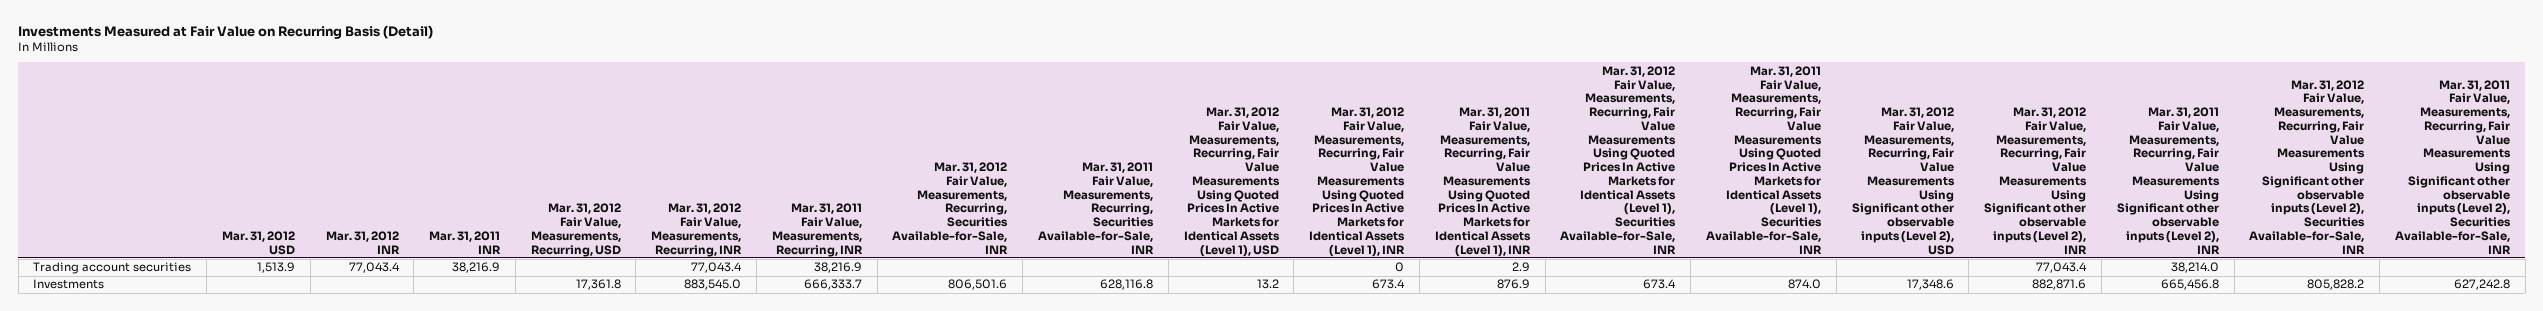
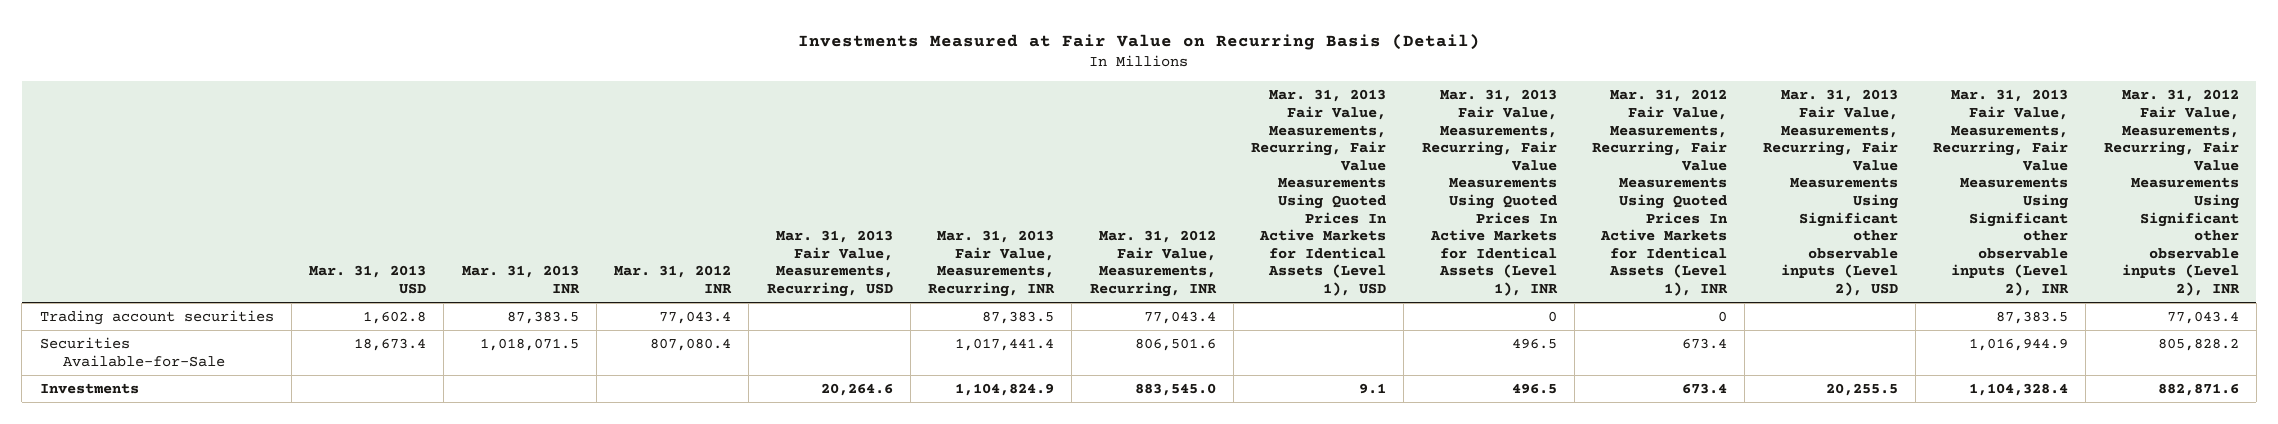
[221,230,295,255] Mar. 31, 2012 USD -> none
[429,230,502,254] Mar. 31, 2011 INR -> none
[530,203,621,257] Mar. 31, 2012 Fair Value, Measurements, Recurring, USD -> none
[771,203,863,257] Mar. 31, 2011 Fair Value, Measurements, Recurring, INR -> none
[892,162,1009,254] Mar. 31, 2012 Fair Value, Measurements, Recurring, Securities Available-for-Sale, INR -> none
[1038,162,1155,254] Mar. 31, 2011 Fair Value, Measurements, Recurring, Securities Available-for-Sale, INR -> none
[1183,107,1280,257] Mar. 31, 2012 Fair Value, Measurements, Recurring, Fair Value Measurements Using Quoted Prices In Active Markets for Identical Assets (Level 1), USD -> none
[1434,107,1531,257] Mar. 31, 2011 Fair Value, Measurements, Recurring, Fair Value Measurements Using Quoted Prices In Active Markets for Identical Assets (Level 1), INR -> none
[1560,65,1677,254] Mar. 31, 2012 Fair Value, Measurements, Recurring, Fair Value Measurements Using Quoted Prices In Active Markets for Identical Assets (Level 1), Securities Available-for-Sale, INR -> none
[1706,65,1823,254] Mar. 31, 2011 Fair Value, Measurements, Recurring, Fair Value Measurements Using Quoted Prices In Active Markets for Identical Assets (Level 1), Securities Available-for-Sale, INR -> none
[1851,107,1955,255] Mar. 31, 2012 Fair Value, Measurements, Recurring, Fair Value Measurements Using Significant other observable inputs (Level 2), USD -> none
[2116,107,2220,254] Mar. 31, 2011 Fair Value, Measurements, Recurring, Fair Value Measurements Using Significant other observable inputs (Level 2), INR -> none
[2249,79,2366,254] Mar. 31, 2012 Fair Value, Measurements, Recurring, Fair Value Measurements Using Significant other observable inputs (Level 2), Securities Available-for-Sale, INR -> none
[2394,79,2511,254] Mar. 31, 2011 Fair Value, Measurements, Recurring, Fair Value Measurements Using Significant other observable inputs (Level 2), Securities Available-for-Sale, INR -> none
none -> [309,265,427,294] Mar. 31, 2013 USD
none -> [461,265,580,294] Mar. 31, 2013 INR
none -> [766,230,893,297] Mar. 31, 2013 Fair Value, Measurements, Recurring, USD
none -> [928,230,1056,297] Mar. 31, 2013 Fair Value, Measurements, Recurring, INR
none -> [1251,89,1388,296] Mar. 31, 2013 Fair Value, Measurements, Recurring, Fair Value Measurements Using Quoted Prices In Active Markets for Identical Assets (Level 1), USD
none -> [1421,89,1558,296] Mar. 31, 2013 Fair Value, Measurements, Recurring, Fair Value Measurements Using Quoted Prices In Active Markets for Identical Assets (Level 1), INR
none -> [1762,89,1898,296] Mar. 31, 2013 Fair Value, Measurements, Recurring, Fair Value Measurements Using Significant other observable inputs (Level 2), USD
none -> [1933,89,2070,296] Mar. 31, 2013 Fair Value, Measurements, Recurring, Fair Value Measurements Using Significant other observable inputs (Level 2), INR
none -> [39,337,225,367] Securities Available-for-Sale

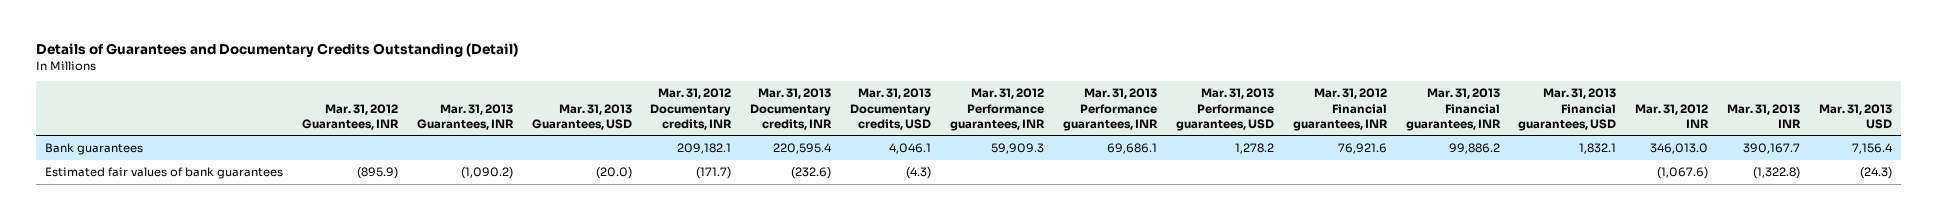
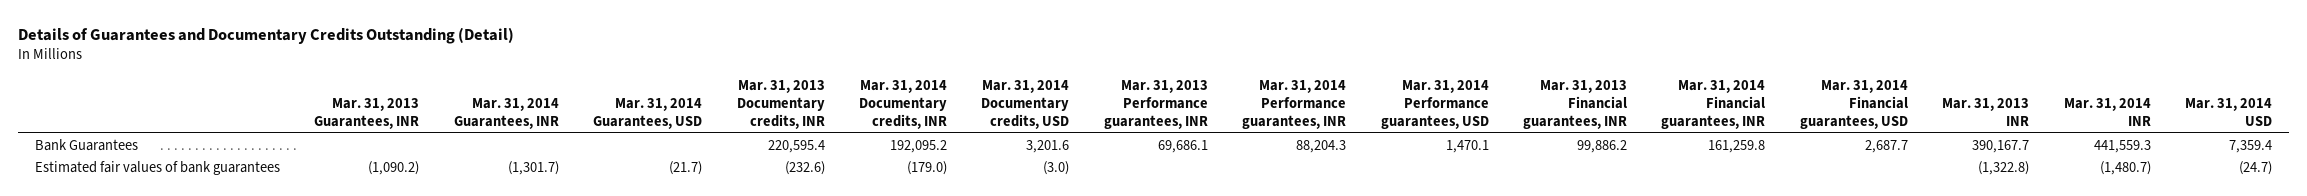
[301,103,399,130] Mar. 31, 2012 Guarantees, INR -> none
[531,103,632,130] Mar. 31, 2013 Guarantees, USD -> none
[650,88,733,130] Mar. 31, 2012 Documentary credits, INR -> none
[850,88,932,130] Mar. 31, 2013 Documentary credits, USD -> none
[950,88,1046,131] Mar. 31, 2012 Performance guarantees, INR -> none
[1175,88,1274,131] Mar. 31, 2013 Performance guarantees, USD -> none
[1292,88,1388,131] Mar. 31, 2012 Financial guarantees, INR -> none
[1518,88,1617,131] Mar. 31, 2013 Financial guarantees, USD -> none
[1635,103,1710,128] Mar. 31, 2012 INR -> none
[1818,103,1892,129] Mar. 31, 2013 USD -> none
none -> [453,98,559,130] Mar. 31, 2014 Guarantees, INR
none -> [593,98,703,130] Mar. 31, 2014 Guarantees, USD
none -> [858,79,947,130] Mar. 31, 2014 Documentary credits, INR
none -> [981,79,1070,130] Mar. 31, 2014 Documentary credits, USD
none -> [1242,79,1347,130] Mar. 31, 2014 Performance guarantees, INR
none -> [1380,79,1489,130] Mar. 31, 2014 Performance guarantees, USD
none -> [1661,79,1766,130] Mar. 31, 2014 Financial guarantees, INR
none -> [1799,79,1908,130] Mar. 31, 2014 Financial guarantees, USD
none -> [2063,98,2151,127] Mar. 31, 2014 INR
none -> [2184,98,2272,127] Mar. 31, 2014 USD
[45,143,144,156] Bank guarantees -> [34,138,138,151] Bank Guarantees

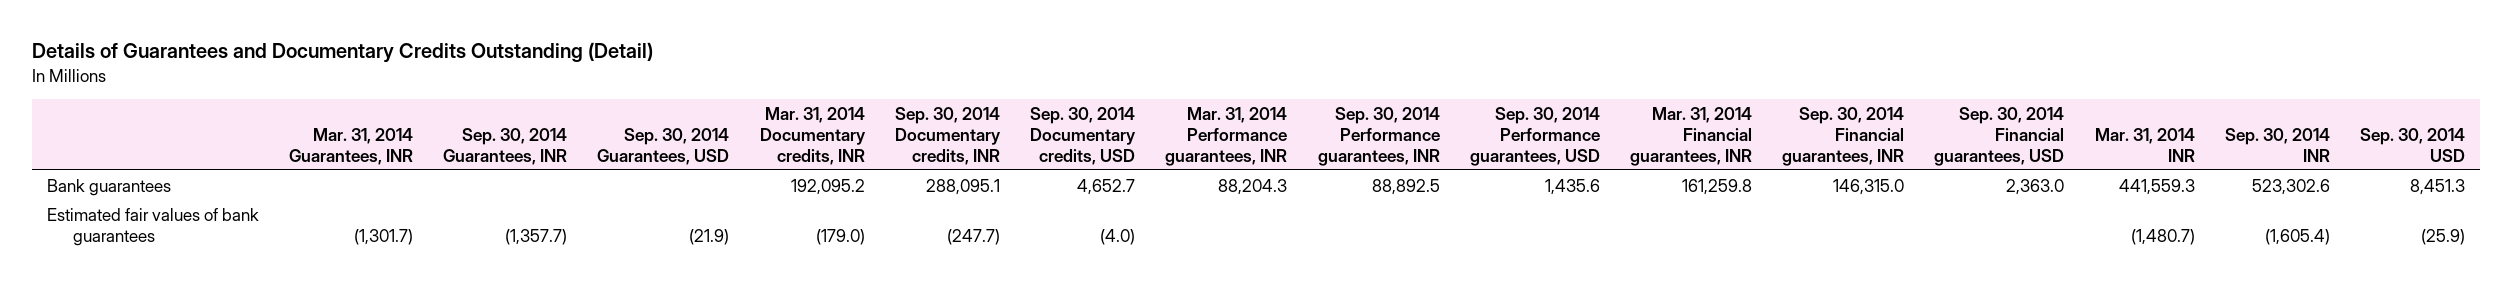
[314,98,420,130] Mar. 31, 2013 Guarantees, INR -> none
[593,98,703,130] Mar. 31, 2014 Guarantees, USD -> none
[736,79,825,130] Mar. 31, 2013 Documentary credits, INR -> none
[981,79,1070,130] Mar. 31, 2014 Documentary credits, USD -> none
[1103,79,1208,130] Mar. 31, 2013 Performance guarantees, INR -> none
[1380,79,1489,130] Mar. 31, 2014 Performance guarantees, USD -> none
[1522,79,1627,130] Mar. 31, 2013 Financial guarantees, INR -> none
[1799,79,1908,130] Mar. 31, 2014 Financial guarantees, USD -> none
[1942,98,2030,127] Mar. 31, 2013 INR -> none
[2184,98,2272,127] Mar. 31, 2014 USD -> none
none -> [443,127,568,165] Sep. 30, 2014 Guarantees, INR
none -> [597,127,730,165] Sep. 30, 2014 Guarantees, USD
none -> [894,106,1001,165] Sep. 30, 2014 Documentary credits, INR
none -> [1030,106,1137,165] Sep. 30, 2014 Documentary credits, USD
none -> [1317,106,1440,166] Sep. 30, 2014 Performance guarantees, INR
none -> [1469,106,1600,166] Sep. 30, 2014 Performance guarantees, USD
none -> [1782,106,1905,166] Sep. 30, 2014 Financial guarantees, INR
none -> [1934,106,2065,166] Sep. 30, 2014 Financial guarantees, USD
none -> [2224,127,2330,162] Sep. 30, 2014 INR
none -> [2360,127,2466,162] Sep. 30, 2014 USD
[34,138,138,151] Bank Guarantees -> [46,178,171,196] Bank guarantees

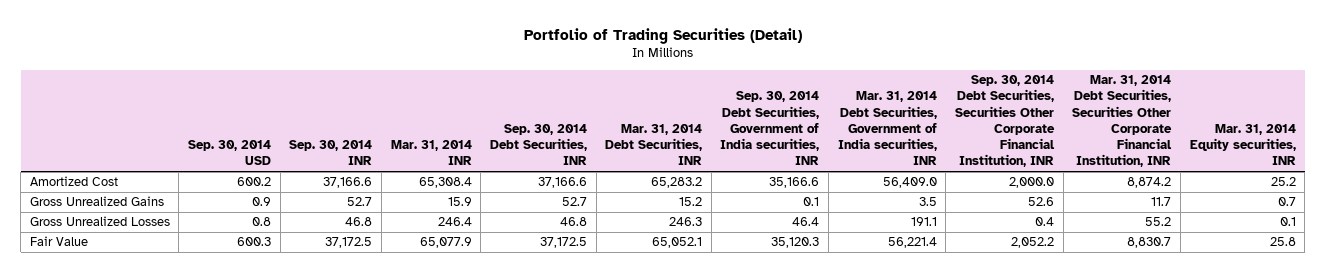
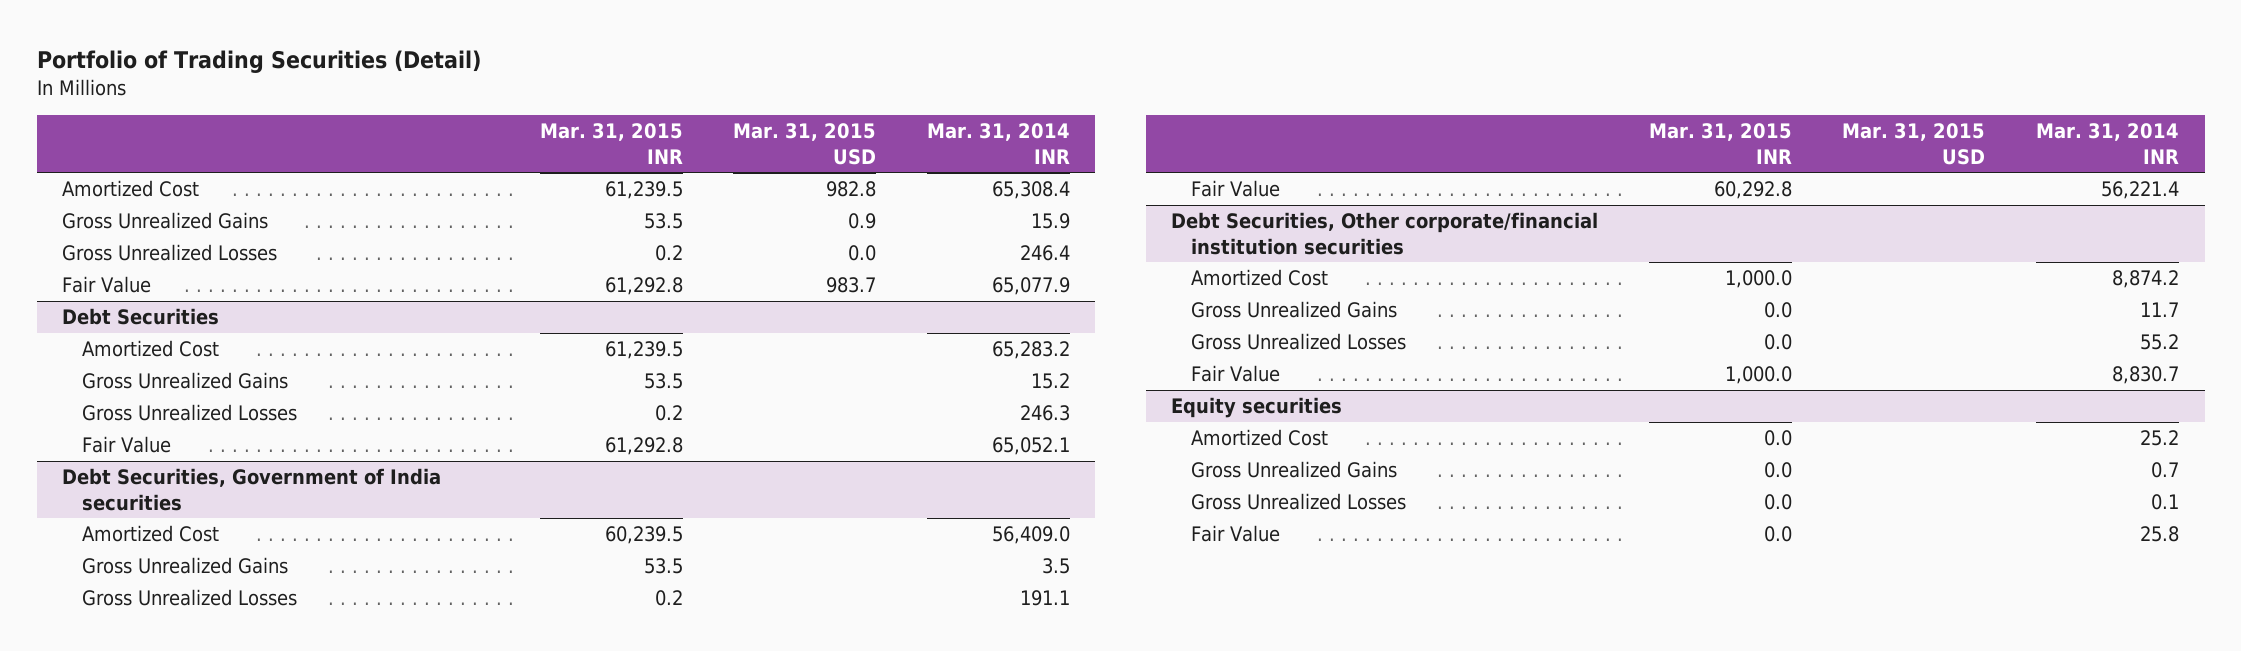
[188,140,272,166] Sep. 30, 2014 USD -> none
[289,140,373,166] Sep. 30, 2014 INR -> none
[489,123,587,166] Sep. 30, 2014 Debt Securities, INR -> none
[605,123,703,166] Mar. 31, 2014 Debt Securities, INR -> none
[720,91,820,166] Sep. 30, 2014 Debt Securities, Government of India securities, INR -> none
[837,91,937,166] Mar. 31, 2014 Debt Securities, Government of India securities, INR -> none
[954,75,1055,168] Sep. 30, 2014 Debt Securities, Securities Other Corporate Financial Institution, INR -> none
[1072,75,1173,168] Mar. 31, 2014 Debt Securities, Securities Other Corporate Financial Institution, INR -> none
[1189,123,1296,166] Mar. 31, 2014 Equity securities, INR -> none
none -> [539,123,683,164] Mar. 31, 2015 INR
none -> [733,123,877,165] Mar. 31, 2015 USD
none -> [61,308,219,326] Debt Securities
none -> [81,340,219,358] Amortized Cost
none -> [81,372,288,390] Gross Unrealized Gains
none -> [81,404,297,422] Gross Unrealized Losses
none -> [81,436,171,454] Fair Value
none -> [61,468,441,511] Debt Securities, Government of India securities
none -> [81,525,219,543] Amortized Cost
none -> [81,557,288,575] Gross Unrealized Gains
none -> [81,589,297,607] Gross Unrealized Losses
none -> [1191,180,1281,198] Fair Value
none -> [1171,212,1599,255] Debt Securities, Other corporate/financial institution securities
none -> [1191,269,1329,287] Amortized Cost
none -> [1191,301,1398,319] Gross Unrealized Gains
none -> [1191,333,1407,351] Gross Unrealized Losses
none -> [1191,365,1281,383] Fair Value
none -> [1171,397,1343,419] Equity securities
none -> [1191,429,1329,447] Amortized Cost
none -> [1191,461,1398,479] Gross Unrealized Gains
none -> [1191,493,1407,511] Gross Unrealized Losses
none -> [1191,525,1281,543] Fair Value

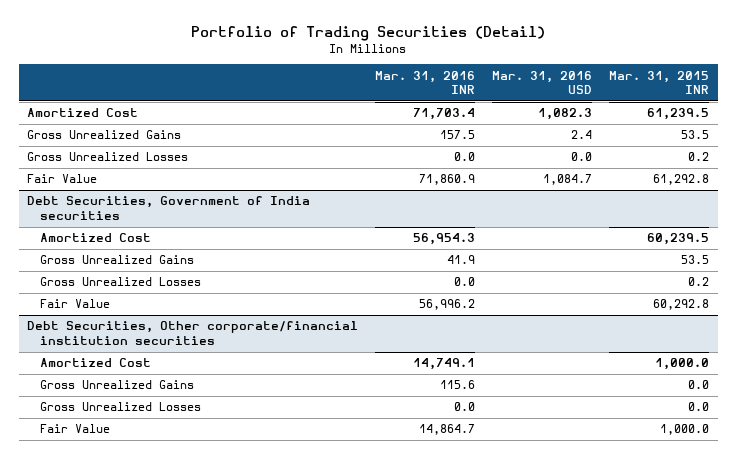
[733,123,877,165] Mar. 31, 2015 USD -> none
[926,123,1070,164] Mar. 31, 2014 INR -> none
none -> [375,70,476,95] Mar. 31, 2016 INR
none -> [492,70,593,95] Mar. 31, 2016 USD
[61,308,219,326] Debt Securities -> none
[81,340,219,358] Amortized Cost -> none
[81,372,288,390] Gross Unrealized Gains -> none
[81,404,297,422] Gross Unrealized Losses -> none
[81,436,171,454] Fair Value -> none
[1171,397,1343,419] Equity securities -> none
[1191,429,1329,447] Amortized Cost -> none
[1191,461,1398,479] Gross Unrealized Gains -> none
[1191,493,1407,511] Gross Unrealized Losses -> none
[1191,525,1281,543] Fair Value -> none

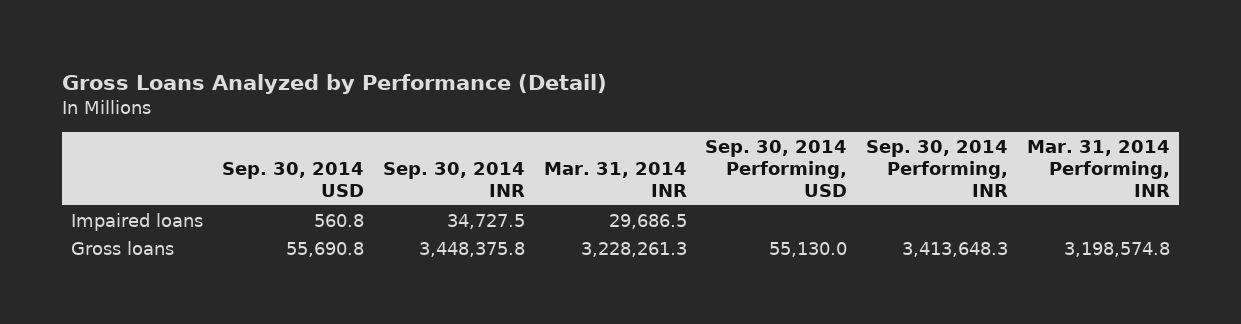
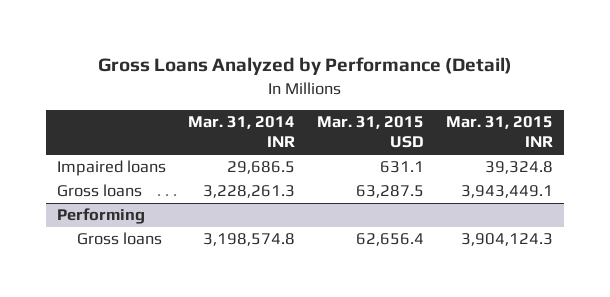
[221,161,364,198] Sep. 30, 2014 USD -> none
[382,161,525,198] Sep. 30, 2014 INR -> none
[705,139,848,198] Sep. 30, 2014 Performing, USD -> none
[866,139,1009,198] Sep. 30, 2014 Performing, INR -> none
[1026,139,1170,198] Mar. 31, 2014 Performing, INR -> none
none -> [317,116,425,149] Mar. 31, 2015 USD
none -> [446,116,554,148] Mar. 31, 2015 INR
none -> [57,208,146,225] Performing
none -> [77,232,163,246] Gross loans

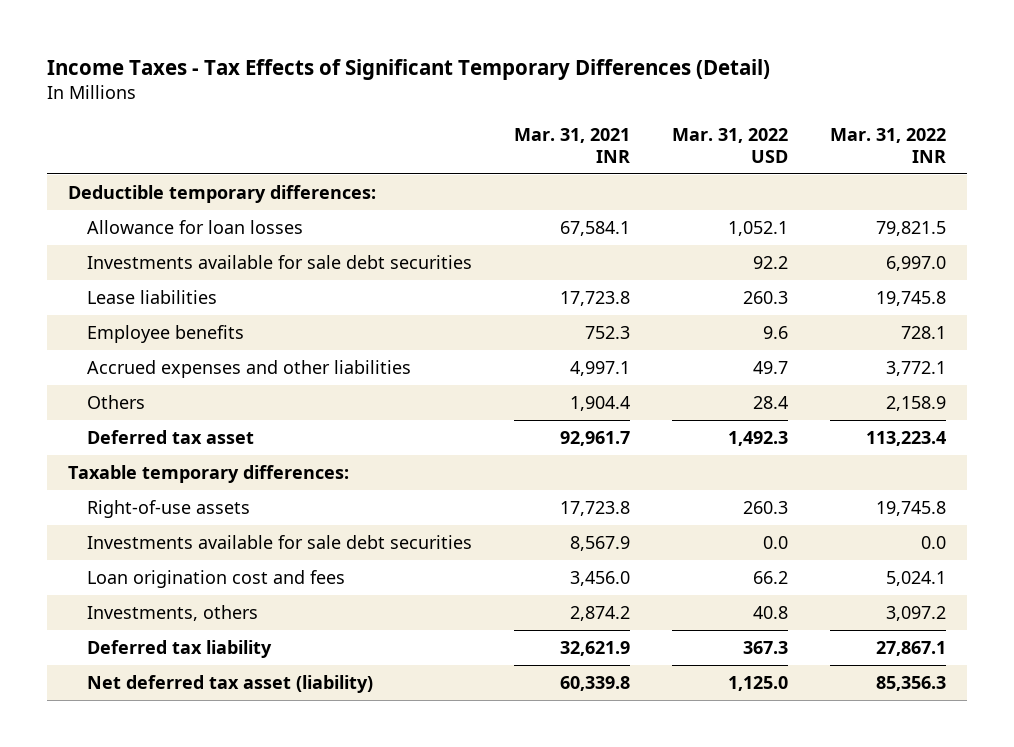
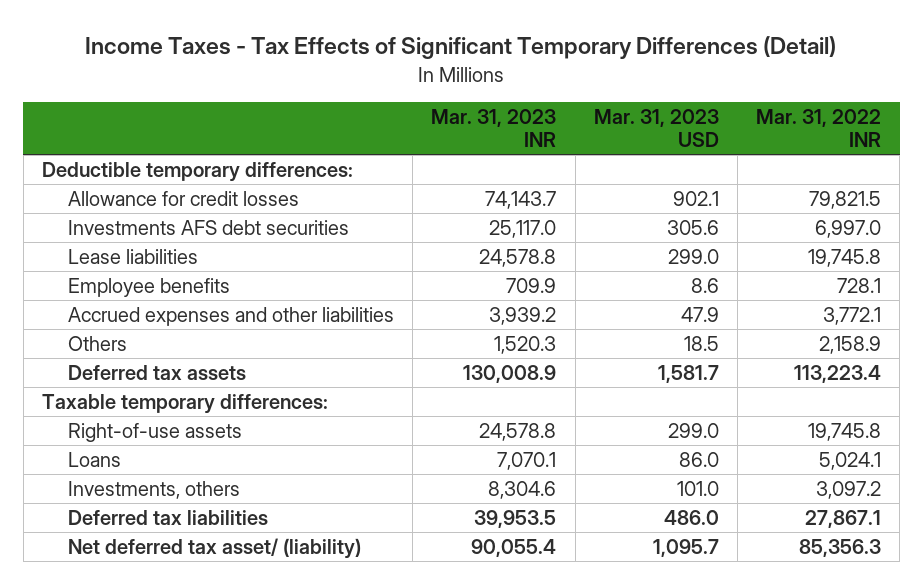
[514,127,631,163] Mar. 31, 2021 INR -> none
[672,127,789,163] Mar. 31, 2022 USD -> none
none -> [431,108,557,148] Mar. 31, 2023 INR
none -> [593,108,719,148] Mar. 31, 2023 USD
[87,219,304,234] Allowance for loan losses -> [67,190,299,206] Allowance for credit losses
[87,254,473,269] Investments available for sale debt securities -> [67,219,349,235] Investments AFS debt securities
[87,429,255,444] Deferred tax asset -> [67,364,246,380] Deferred tax assets
[87,534,473,549] Investments available for sale debt securities -> none
[87,569,346,588] Loan origination cost and fees -> [67,451,121,467] Loans
[87,639,273,658] Deferred tax liability -> [67,509,268,525] Deferred tax liabilities
[87,674,374,693] Net deferred tax asset (liability) -> [67,537,361,559] Net deferred tax asset/ (liability)

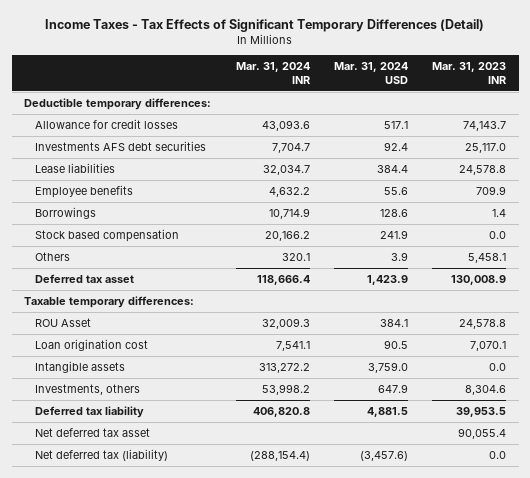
[593,108,719,148] Mar. 31, 2023 USD -> none
[756,108,882,148] Mar. 31, 2022 INR -> none
none -> [235,62,310,84] Mar. 31, 2024 INR
none -> [333,62,408,84] Mar. 31, 2024 USD
[67,306,394,326] Accrued expenses and other liabilities -> none
none -> [35,206,97,219] Borrowings
none -> [35,228,180,242] Stock based compensation
[494,335,557,354] 1,520.3 -> [468,252,507,263] 5,458.1
[67,364,246,380] Deferred tax assets -> [35,273,135,283] Deferred tax asset
[67,422,242,442] Right-of-use assets -> [35,317,92,327] ROU Asset
[67,451,121,467] Loans -> [35,338,149,351] Loan origination cost
none -> [35,360,126,373] Intangible assets
[67,509,268,525] Deferred tax liabilities -> [35,405,145,418] Deferred tax liability
[67,537,361,559] Net deferred tax asset/ (liability) -> [35,427,151,437] Net deferred tax asset
none -> [35,448,169,461] Net deferred tax (liability)

